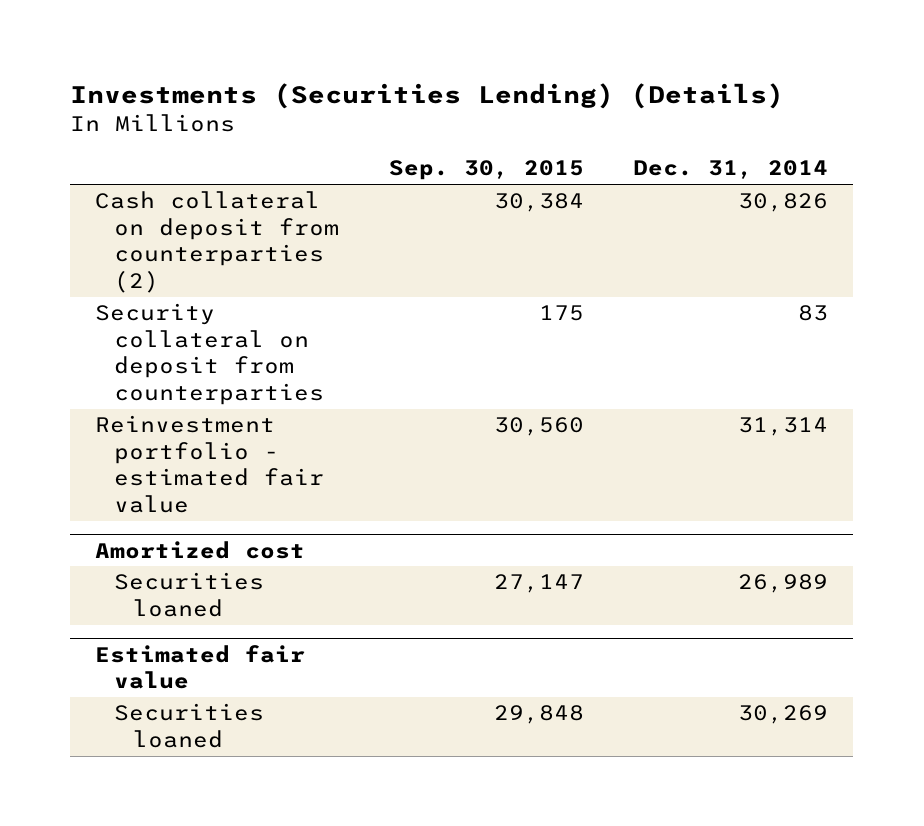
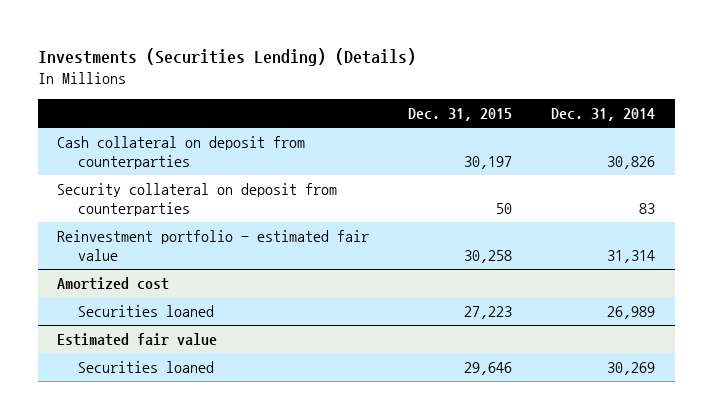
[388,160,584,181] Sep. 30, 2015 -> none
none -> [408,108,513,122] Dec. 31, 2015
[95,191,339,294] Cash collateral on deposit from counterparties (2) -> [57,136,306,169] Cash collateral on deposit from counterparties

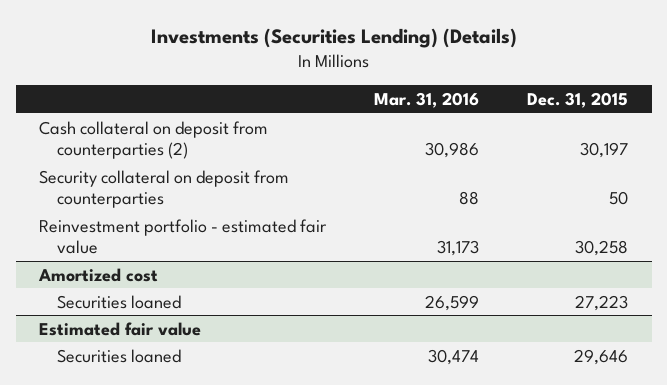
[551,108,656,122] Dec. 31, 2014 -> none
none -> [374,92,480,109] Mar. 31, 2016
[57,136,306,169] Cash collateral on deposit from counterparties -> [39,120,269,160] Cash collateral on deposit from counterparties (2)

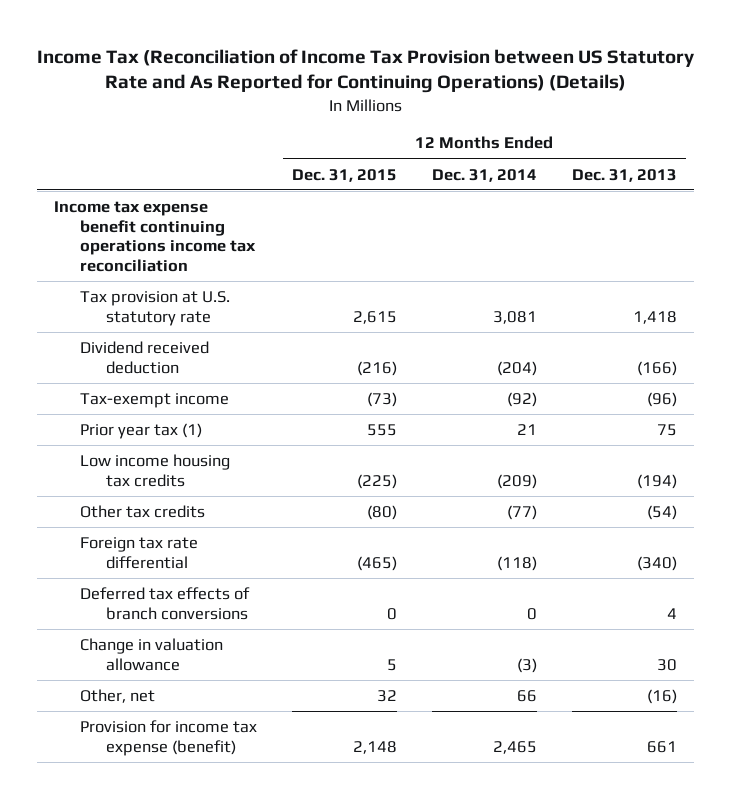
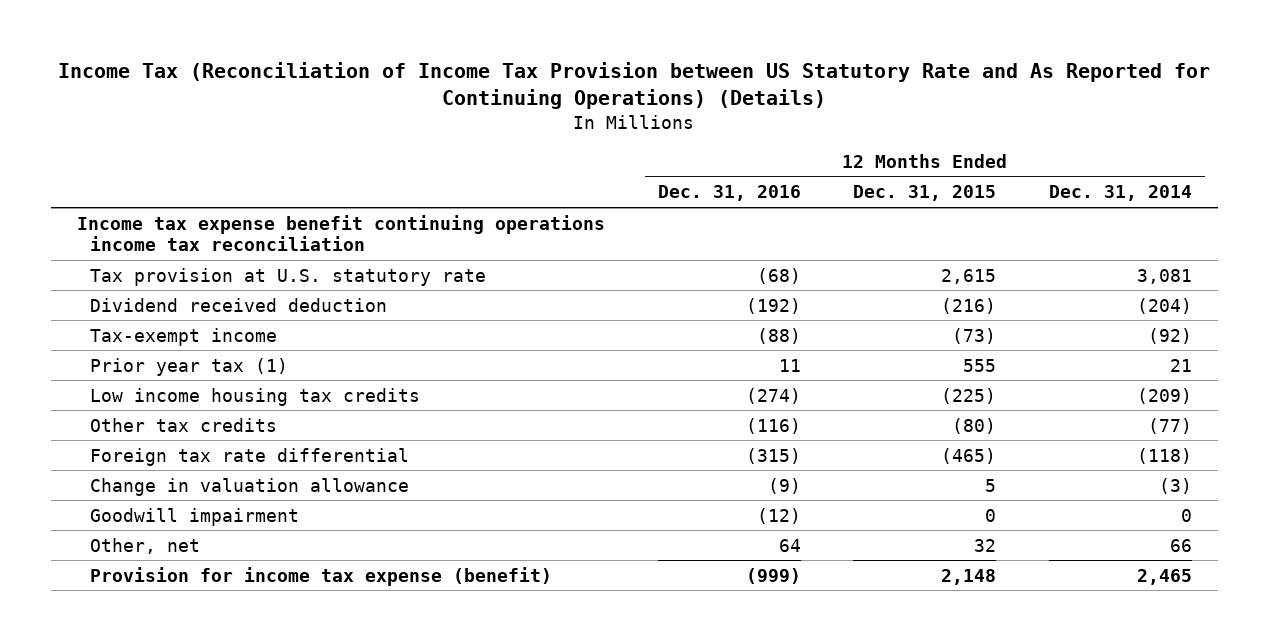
[571,168,677,182] Dec. 31, 2013 -> none
none -> [657,185,801,202] Dec. 31, 2016
[80,586,251,620] Deferred tax effects of branch conversions -> none
none -> [90,507,300,526] Goodwill impairment

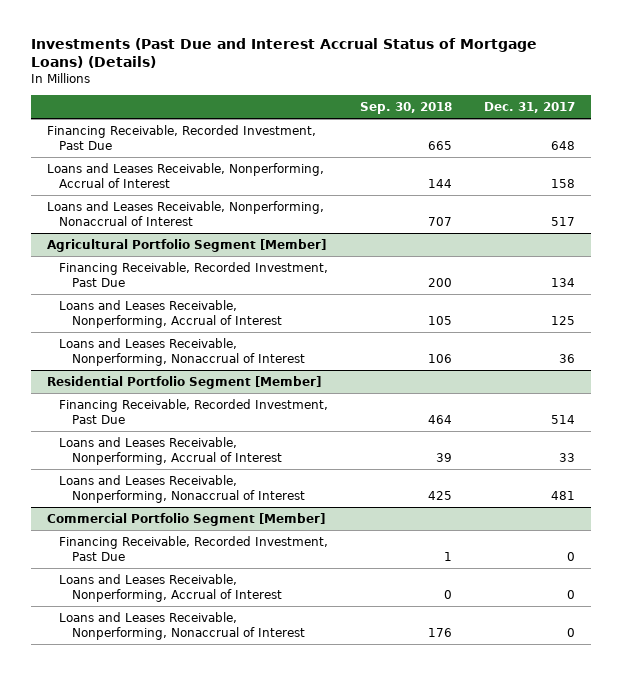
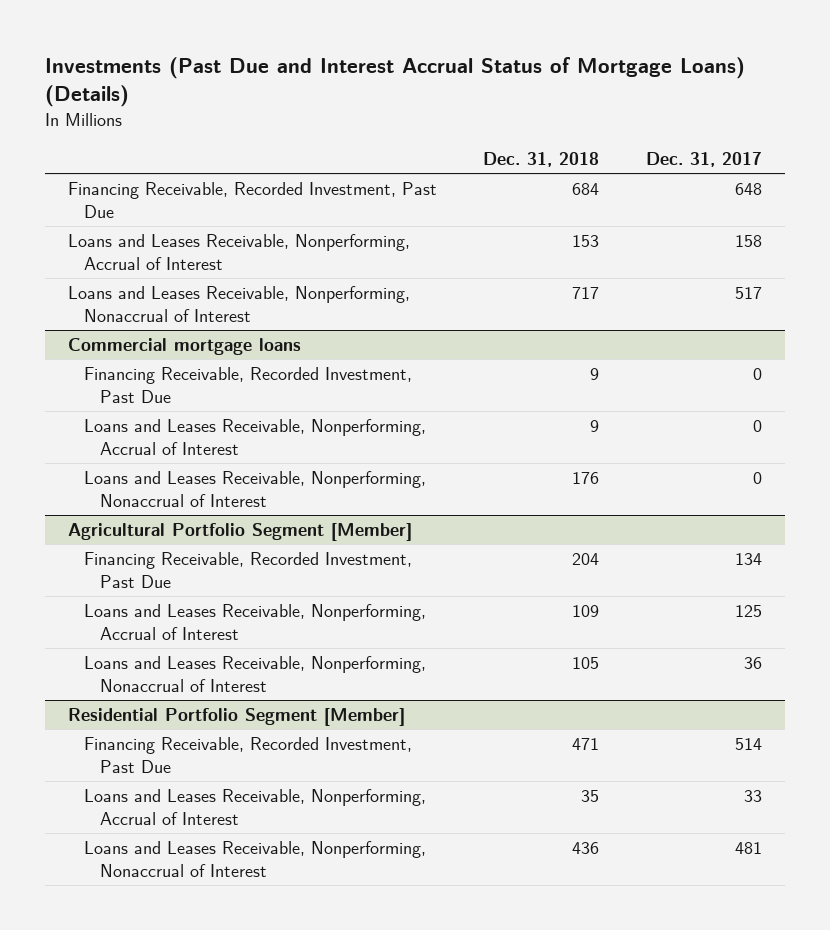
[360,102,453,115] Sep. 30, 2018 -> none
none -> [483,152,600,168] Dec. 31, 2018
none -> [68,337,302,355] Commercial mortgage loans
none -> [84,366,413,403] Financing Receivable, Recorded Investment, Past Due
none -> [84,418,427,455] Loans and Leases Receivable, Nonperforming, Accrual of Interest
none -> [84,470,427,507] Loans and Leases Receivable, Nonperforming, Nonaccrual of Interest
[46,512,325,526] Commercial Portfolio Segment [Member] -> none
[59,535,329,561] Financing Receivable, Recorded Investment, Past Due -> none
[59,573,283,602] Loans and Leases Receivable, Nonperforming, Accrual of Interest -> none
[59,611,306,640] Loans and Leases Receivable, Nonperforming, Nonaccrual of Interest -> none

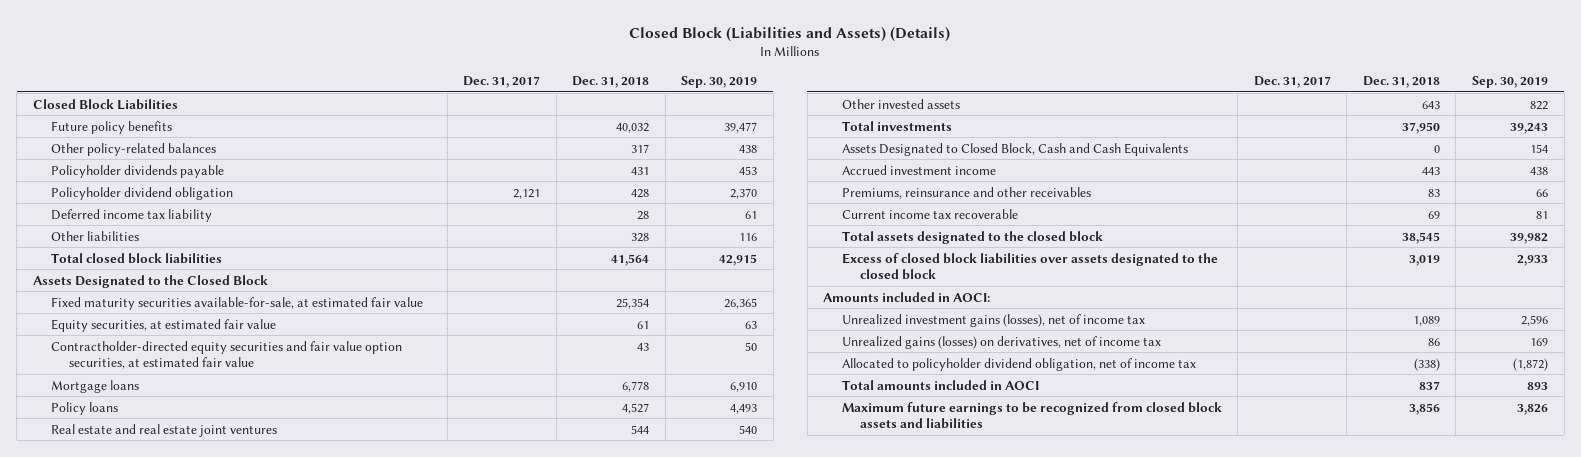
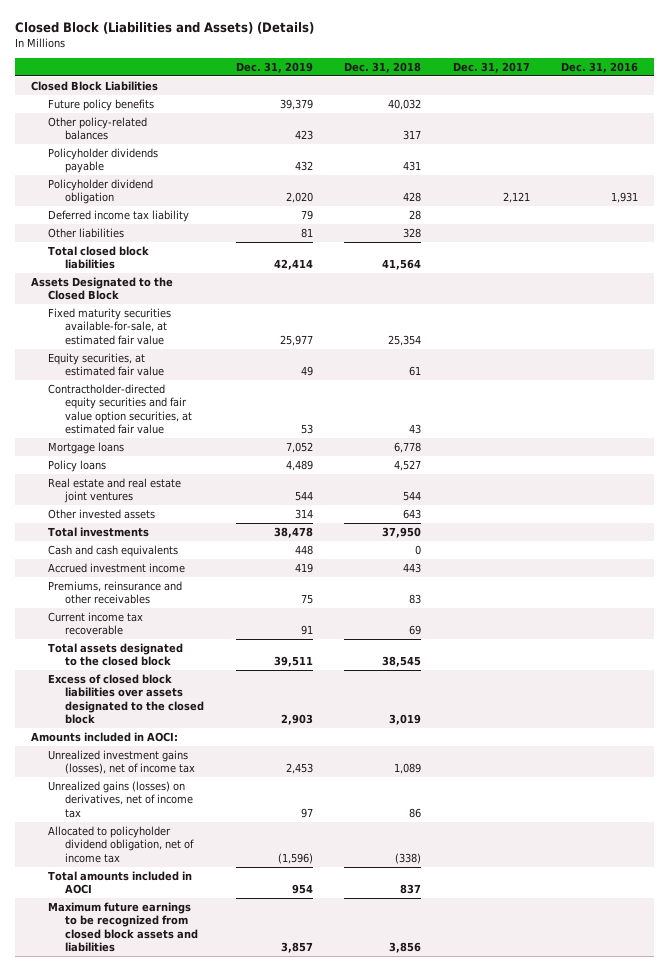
[681,75,758,88] Sep. 30, 2019 -> none
none -> [235,61,313,73] Dec. 31, 2019
none -> [561,61,639,73] Dec. 31, 2016
[841,142,1188,156] Assets Designated to Closed Block, Cash and Cash Equivalents -> [47,544,178,557] Cash and cash equivalents

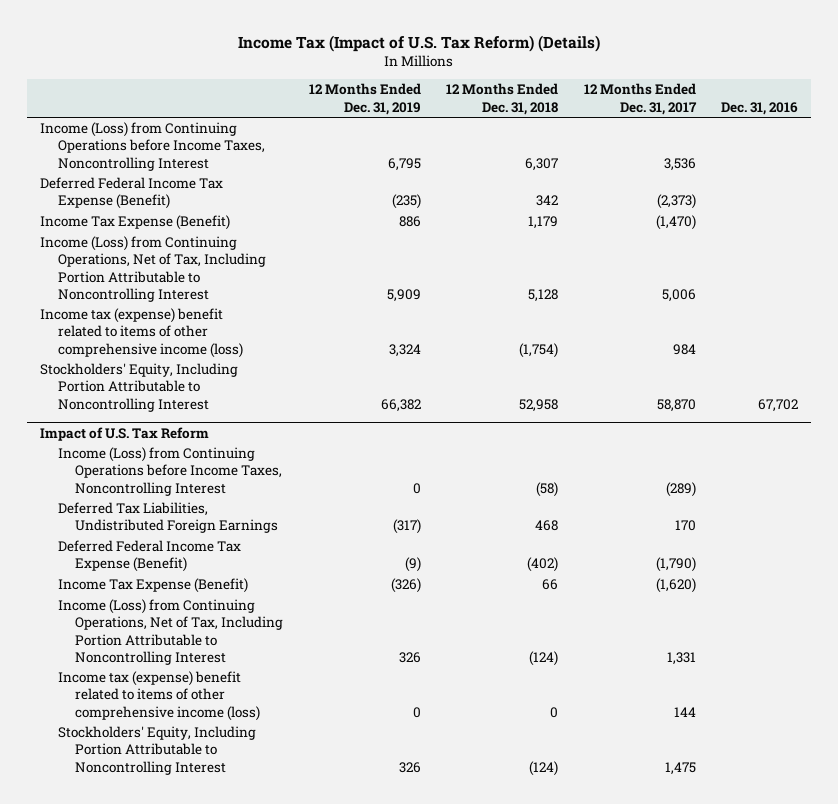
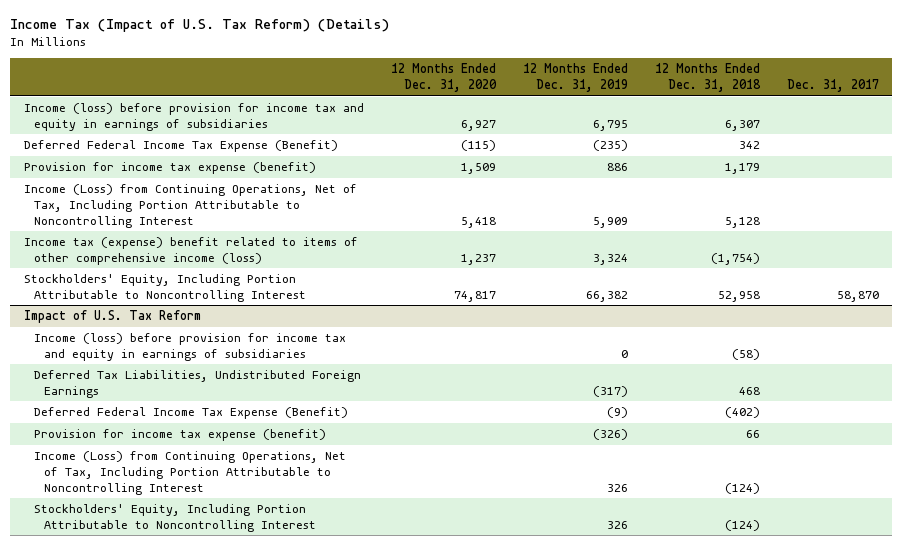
[583,83,697,115] 12 Months Ended Dec. 31, 2017 -> none
[721,101,799,115] Dec. 31, 2016 -> none
none -> [390,63,497,93] 12 Months Ended Dec. 31, 2020
none -> [786,79,879,93] Dec. 31, 2017
[39,122,265,171] Income (Loss) from Continuing Operations before Income Taxes, Noncontrolling Interest -> [23,103,364,131] Income (loss) before provision for income tax and equity in earnings of subsidiaries
[39,215,230,231] Income Tax Expense (Benefit) -> [23,162,316,175] Provision for income tax expense (benefit)
[57,447,283,496] Income (Loss) from Continuing Operations before Income Taxes, Noncontrolling Interest -> [33,333,346,361] Income (loss) before provision for income tax and equity in earnings of subsidiaries
[57,578,248,594] Income Tax Expense (Benefit) -> [33,429,326,442] Provision for income tax expense (benefit)
[57,671,261,721] Income tax (expense) benefit related to items of other comprehensive income (loss) -> none

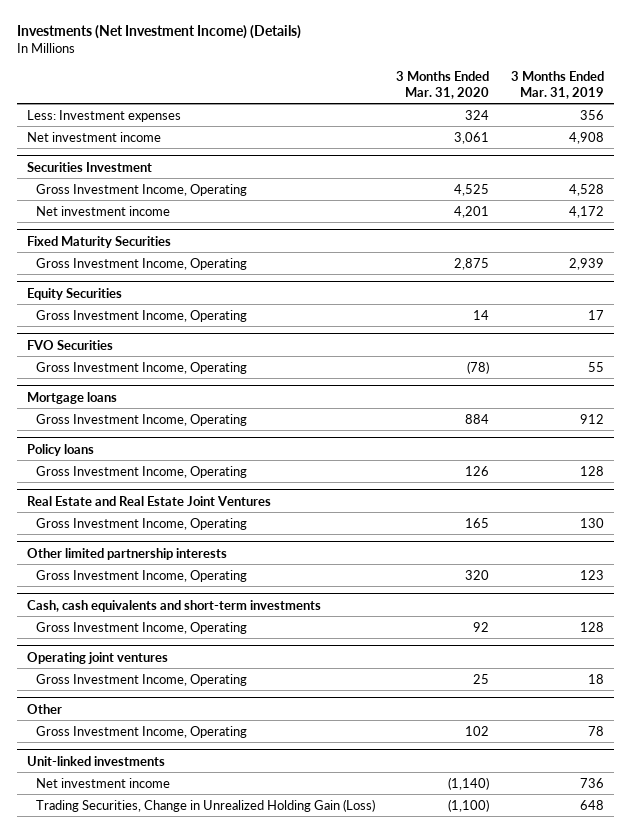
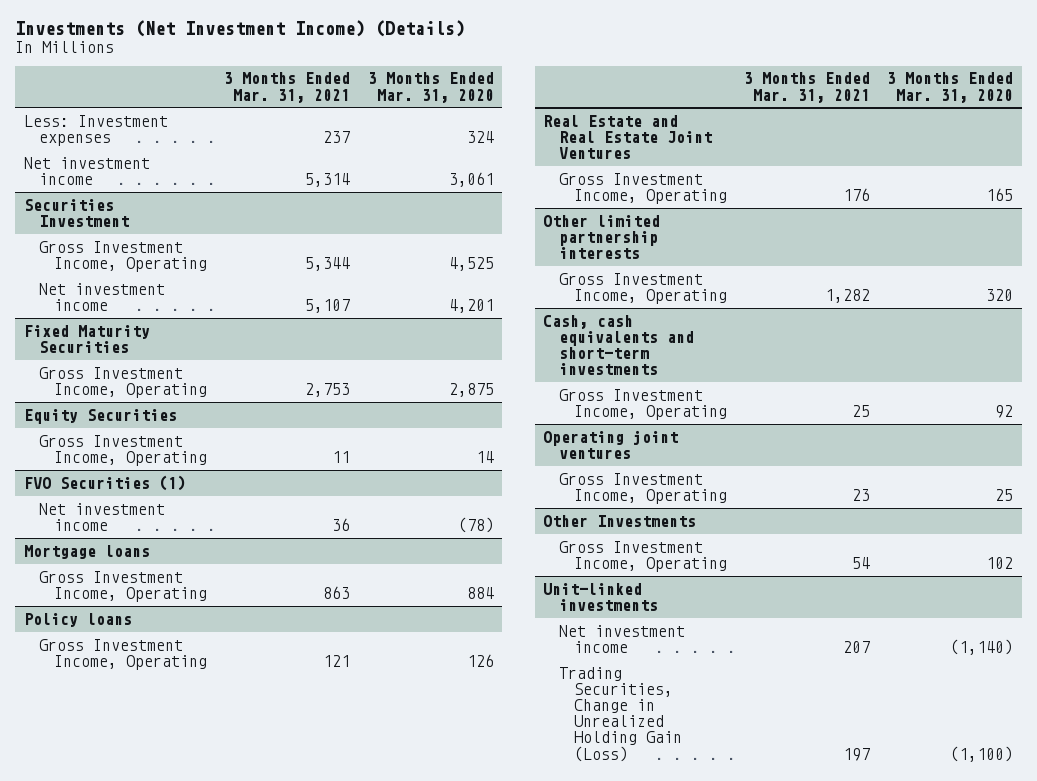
[510,70,604,99] 3 Months Ended Mar. 31, 2019 -> none
none -> [224,72,351,103] 3 Months Ended Mar. 31, 2021
[36,361,248,374] Gross Investment Income, Operating -> none
[27,339,114,350] FVO Securities -> [23,474,186,491] FVO Securities (1)
none -> [38,502,165,531] Net investment income
[27,703,63,714] Other -> [543,514,697,527] Other Investments

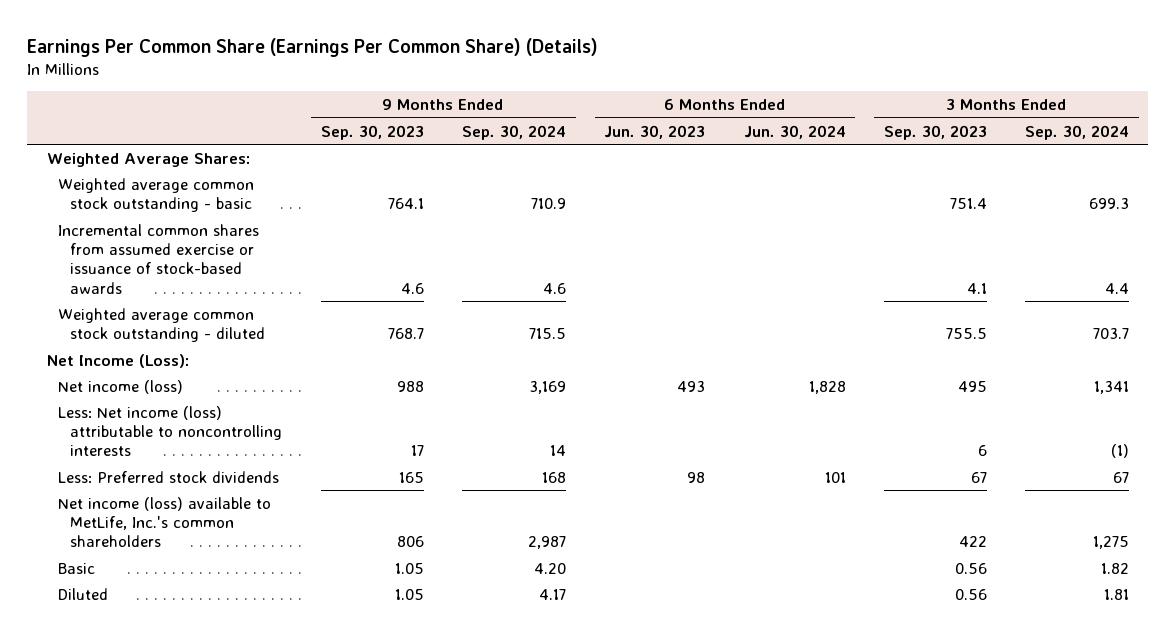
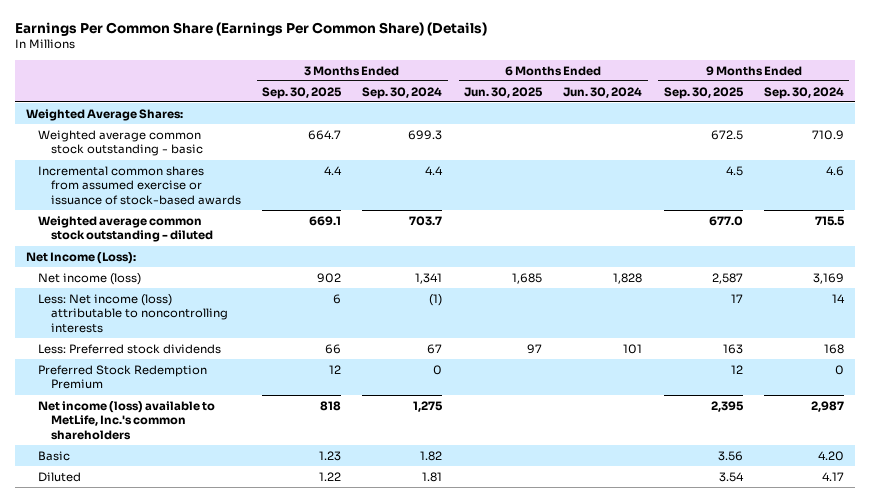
[320,124,424,140] Sep. 30, 2023 -> none
[604,124,706,139] Jun. 30, 2023 -> none
[883,124,987,140] Sep. 30, 2023 -> none
none -> [262,86,343,99] Sep. 30, 2025
none -> [463,86,543,98] Jun. 30, 2025
none -> [663,86,744,99] Sep. 30, 2025
none -> [38,364,208,390] Preferred Stock Redemption Premium

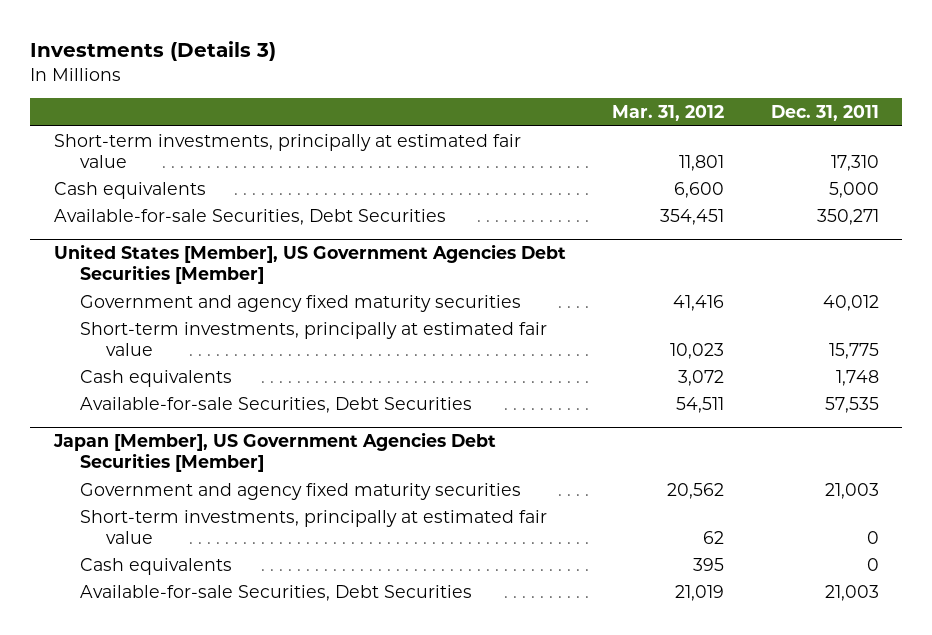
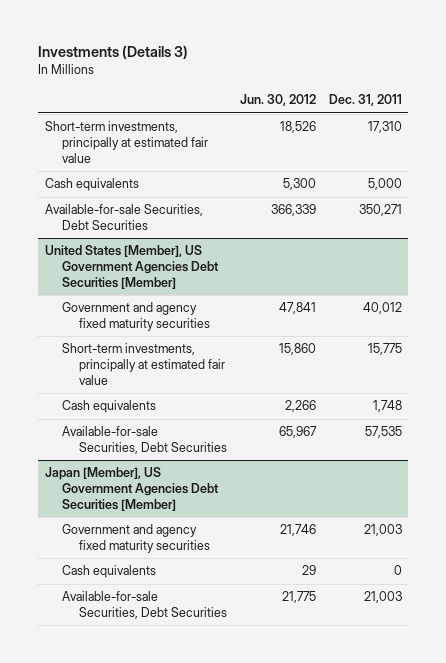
[612,104,725,121] Mar. 31, 2012 -> none
none -> [239,94,316,107] Jun. 30, 2012
[79,509,547,544] Short-term investments, principally at estimated fair value -> none

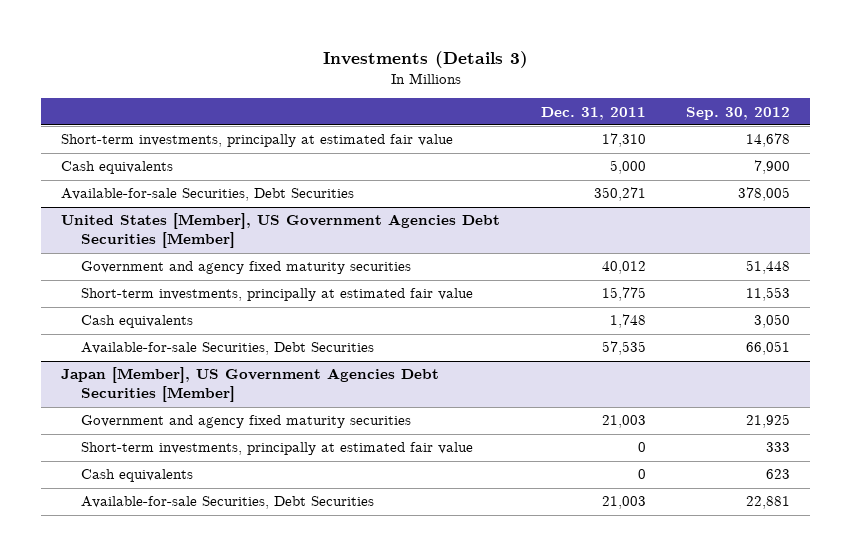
[239,94,316,107] Jun. 30, 2012 -> none
none -> [685,106,790,120] Sep. 30, 2012
none -> [80,442,473,456] Short-term investments, principally at estimated fair value

